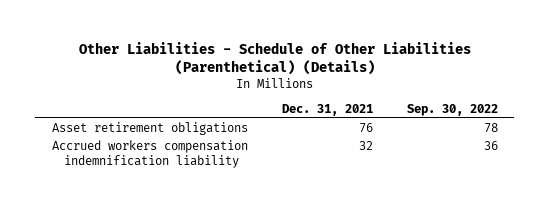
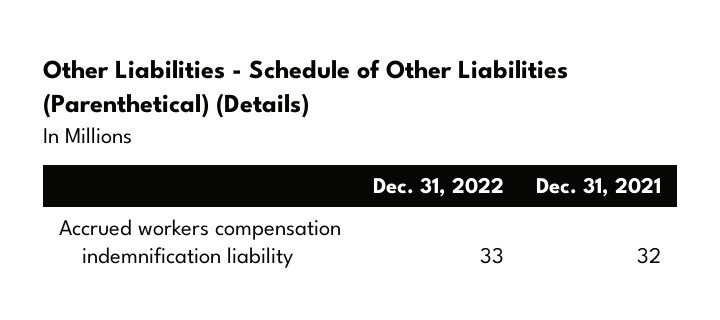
[406,103,498,116] Sep. 30, 2022 -> none
none -> [372,177,504,198] Dec. 31, 2022
[52,122,249,136] Asset retirement obligations -> none

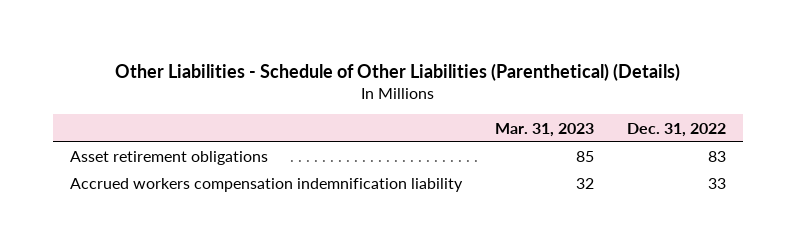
[536,177,662,198] Dec. 31, 2021 -> none
none -> [494,122,594,137] Mar. 31, 2023
none -> [69,151,268,166] Asset retirement obligations

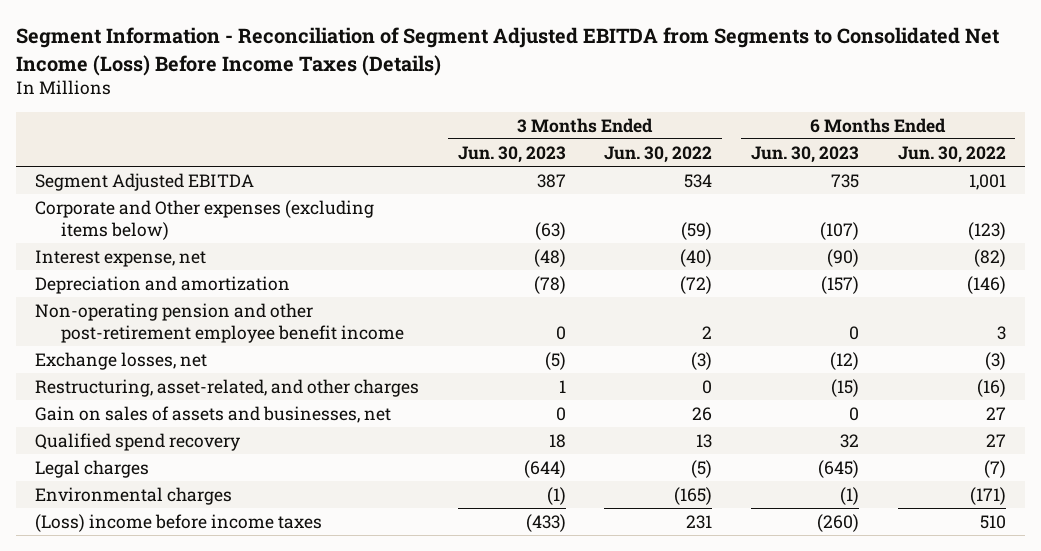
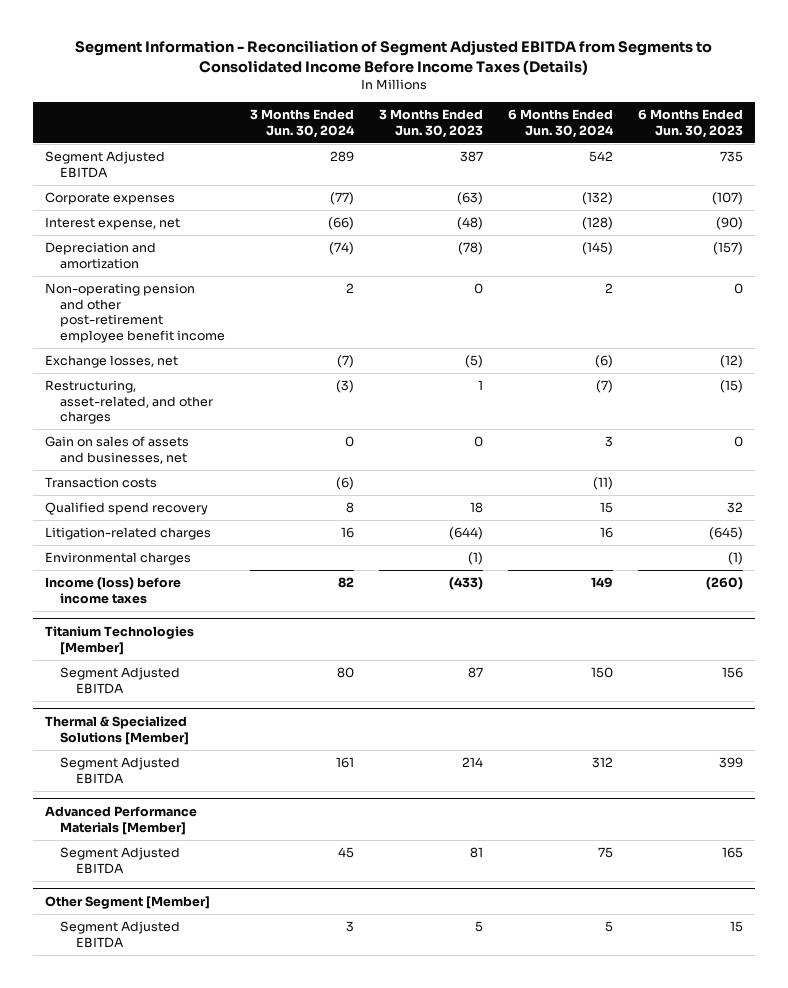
[15,27,999,76] Segment Information - Reconciliation of Segment Adjusted EBITDA from Segments to Consolidated Net Income (Loss) Before Income Taxes (Details) -> [74,40,712,76] Segment Information - Reconciliation of Segment Adjusted EBITDA from Segments to Consolidated Income Before Income Taxes (Details)
[604,145,713,163] Jun. 30, 2022 -> none
[897,145,1006,163] Jun. 30, 2022 -> none
none -> [250,109,356,138] 3 Months Ended Jun. 30, 2024
none -> [507,109,614,138] 6 Months Ended Jun. 30, 2024
[35,199,375,240] Corporate and Other expenses (excluding items below) -> [44,192,175,206] Corporate expenses
none -> [44,477,157,489] Transaction costs
[35,459,150,478] Legal charges -> [44,527,211,541] Litigation-related charges
[35,513,323,532] (Loss) income before income taxes -> [44,577,181,604] Income (loss) before income taxes
none -> [44,626,194,655] Titanium Technologies [Member]
none -> [60,667,181,694] Segment Adjusted EBITDA
none -> [44,716,190,745] Thermal & Specialized Solutions [Member]
none -> [60,757,181,784] Segment Adjusted EBITDA
none -> [44,806,197,835] Advanced Performance Materials [Member]
none -> [60,847,181,874] Segment Adjusted EBITDA
none -> [44,896,210,910] Other Segment [Member]
none -> [60,921,181,948] Segment Adjusted EBITDA

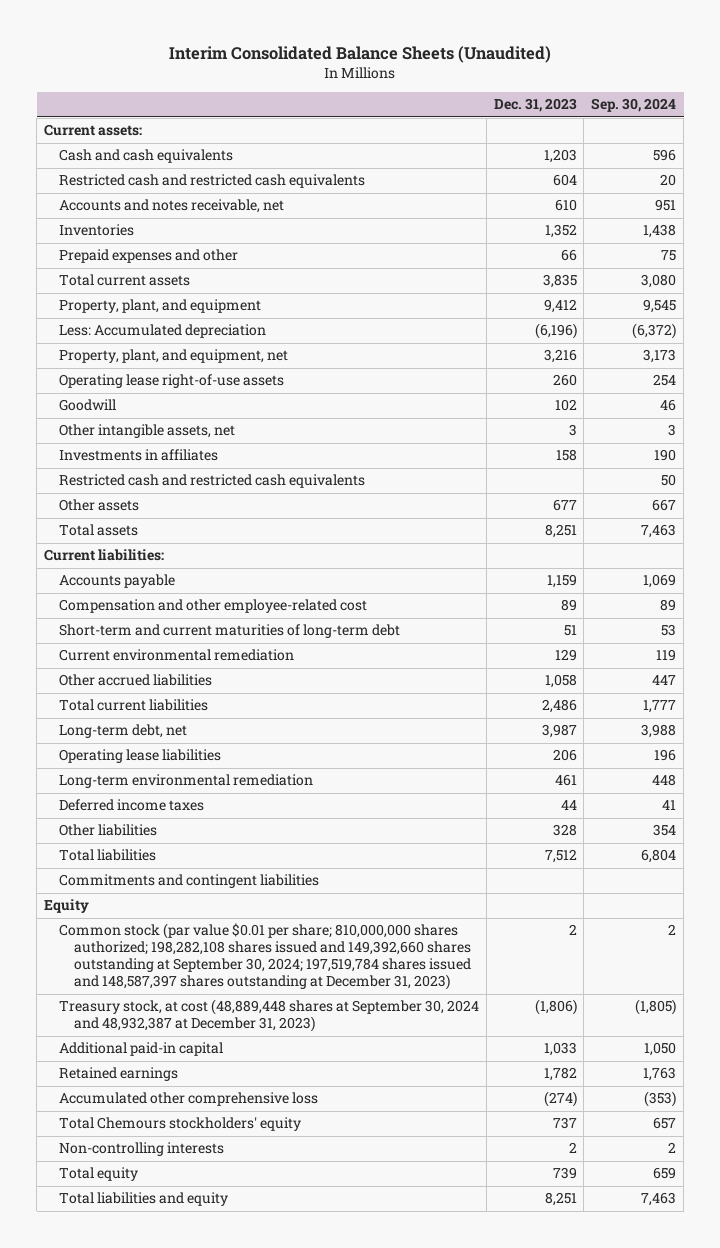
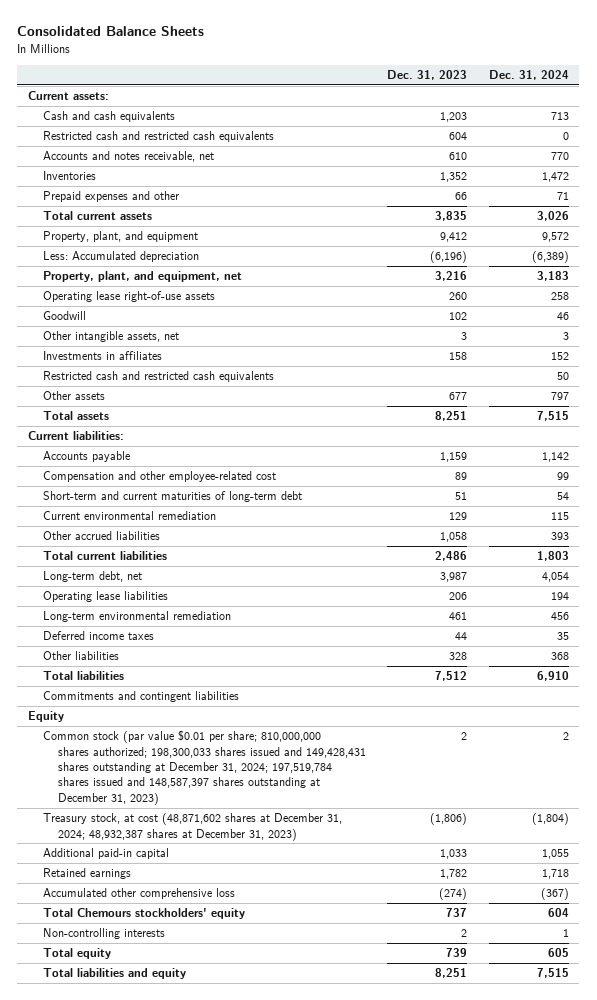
[169,45,552,63] Interim Consolidated Balance Sheets (Unaudited) -> [17,26,205,37] Consolidated Balance Sheets
[591,98,677,113] Sep. 30, 2024 -> none
none -> [488,70,569,81] Dec. 31, 2024
[58,923,471,991] Common stock (par value $0.01 per share; 810,000,000 shares authorized; 198,282,108 shares issued and 149,392,660 shares outstanding at September 30, 2024; 197,519,784 shares issued and 148,587,397 shares outstanding at December 31, 2023) -> [42,730,366,805] Common stock (par value $0.01 per share; 810,000,000 shares authorized; 198,300,033 shares issued and 149,428,431 shares outstanding at December 31, 2024; 197,519,784 shares issued and 148,587,397 shares outstanding at December 31, 2023)
[58,999,479,1033] Treasury stock, at cost (48,889,448 shares at September 30, 2024 and 48,932,387 at December 31, 2023) -> [42,813,342,841] Treasury stock, at cost (48,871,602 shares at December 31, 2024; 48,932,387 shares at December 31, 2023)

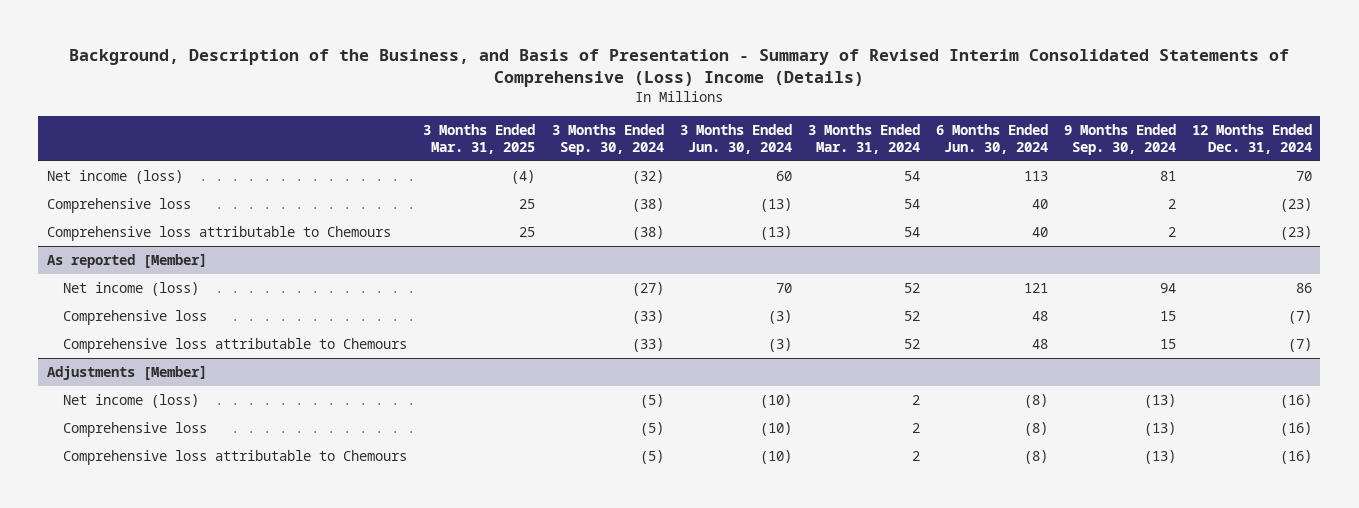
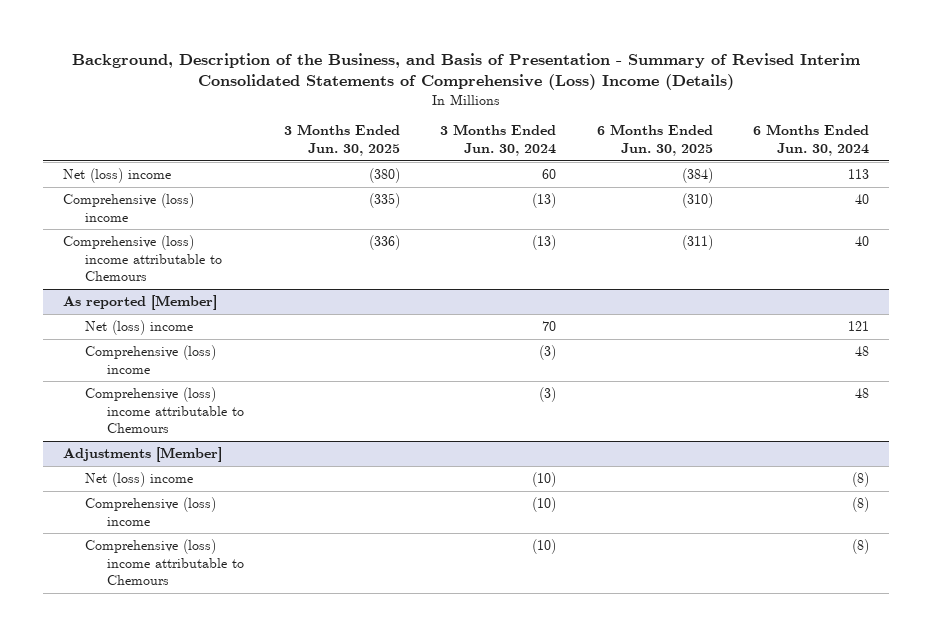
[423,124,536,154] 3 Months Ended Mar. 31, 2025 -> none
[551,124,664,155] 3 Months Ended Sep. 30, 2024 -> none
[807,124,920,154] 3 Months Ended Mar. 31, 2024 -> none
[1063,124,1176,155] 9 Months Ended Sep. 30, 2024 -> none
[1192,124,1313,154] 12 Months Ended Dec. 31, 2024 -> none
none -> [284,124,401,157] 3 Months Ended Jun. 30, 2025
none -> [596,124,713,157] 6 Months Ended Jun. 30, 2025
[46,169,183,184] Net income (loss) -> [63,168,172,184] Net (loss) income
[46,197,191,213] Comprehensive loss -> [63,193,195,222] Comprehensive (loss) income
[46,225,391,241] Comprehensive loss attributable to Chemours -> [63,235,223,282] Comprehensive (loss) income attributable to Chemours
[63,281,200,296] Net income (loss) -> [85,320,194,336] Net (loss) income
[63,309,208,325] Comprehensive loss -> [85,345,217,374] Comprehensive (loss) income
[63,337,408,353] Comprehensive loss attributable to Chemours -> [85,387,244,434] Comprehensive (loss) income attributable to Chemours
[63,393,200,408] Net income (loss) -> [85,472,194,488] Net (loss) income
[63,421,208,437] Comprehensive loss -> [85,497,217,526] Comprehensive (loss) income
[63,449,408,465] Comprehensive loss attributable to Chemours -> [85,539,244,586] Comprehensive (loss) income attributable to Chemours

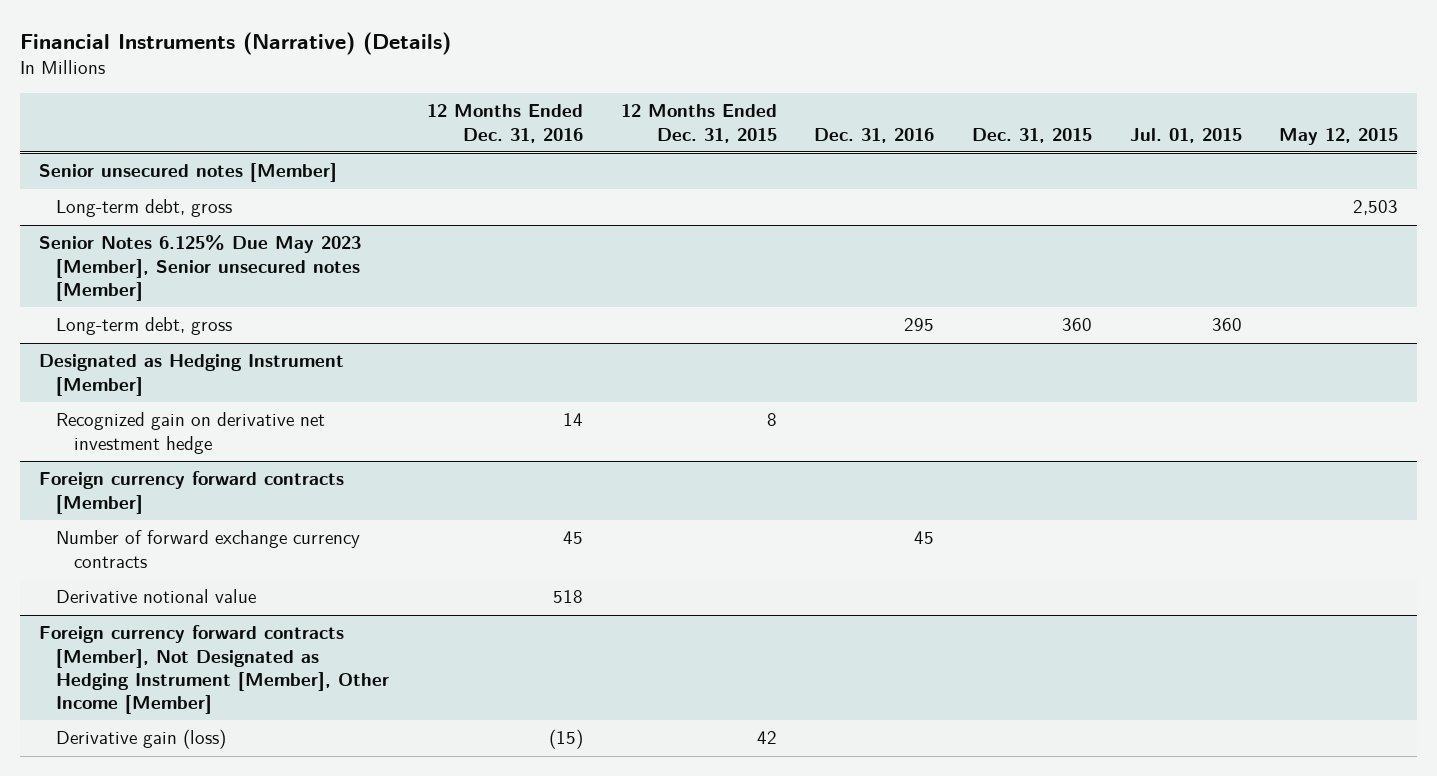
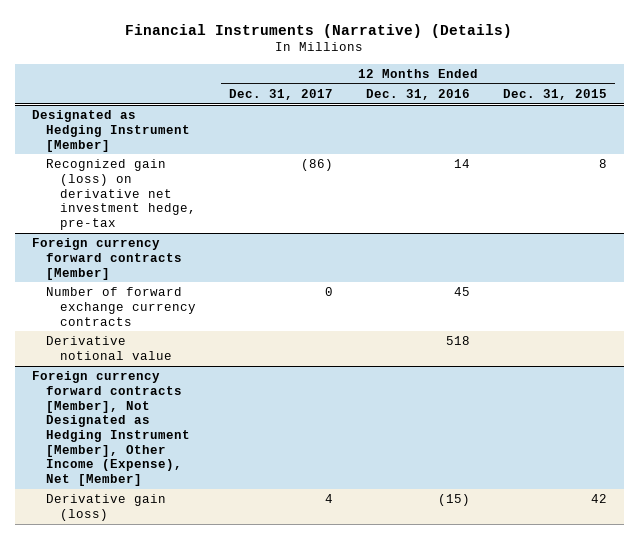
[814,127,935,143] Dec. 31, 2016 -> none
[971,127,1092,143] Dec. 31, 2015 -> none
[1129,127,1242,143] Jul. 01, 2015 -> none
[1279,127,1399,145] May 12, 2015 -> none
none -> [229,88,334,100] Dec. 31, 2017
[38,163,337,183] Senior unsecured notes [Member] -> none
[56,199,233,218] Long-term debt, gross -> none
[38,235,361,301] Senior Notes 6.125% Due May 2023 [Member], Senior unsecured notes [Member] -> none
[56,317,233,336] Long-term debt, gross -> none
[56,412,326,454] Recognized gain on derivative net investment hedge -> [45,159,197,230] Recognized gain (loss) on derivative net investment hedge, pre-tax
[38,625,390,715] Foreign currency forward contracts [Member], Not Designated as Hedging Instrument [Member], Other Income [Member] -> [31,371,190,487] Foreign currency forward contracts [Member], Not Designated as Hedging Instrument [Member], Other Income (Expense), Net [Member]

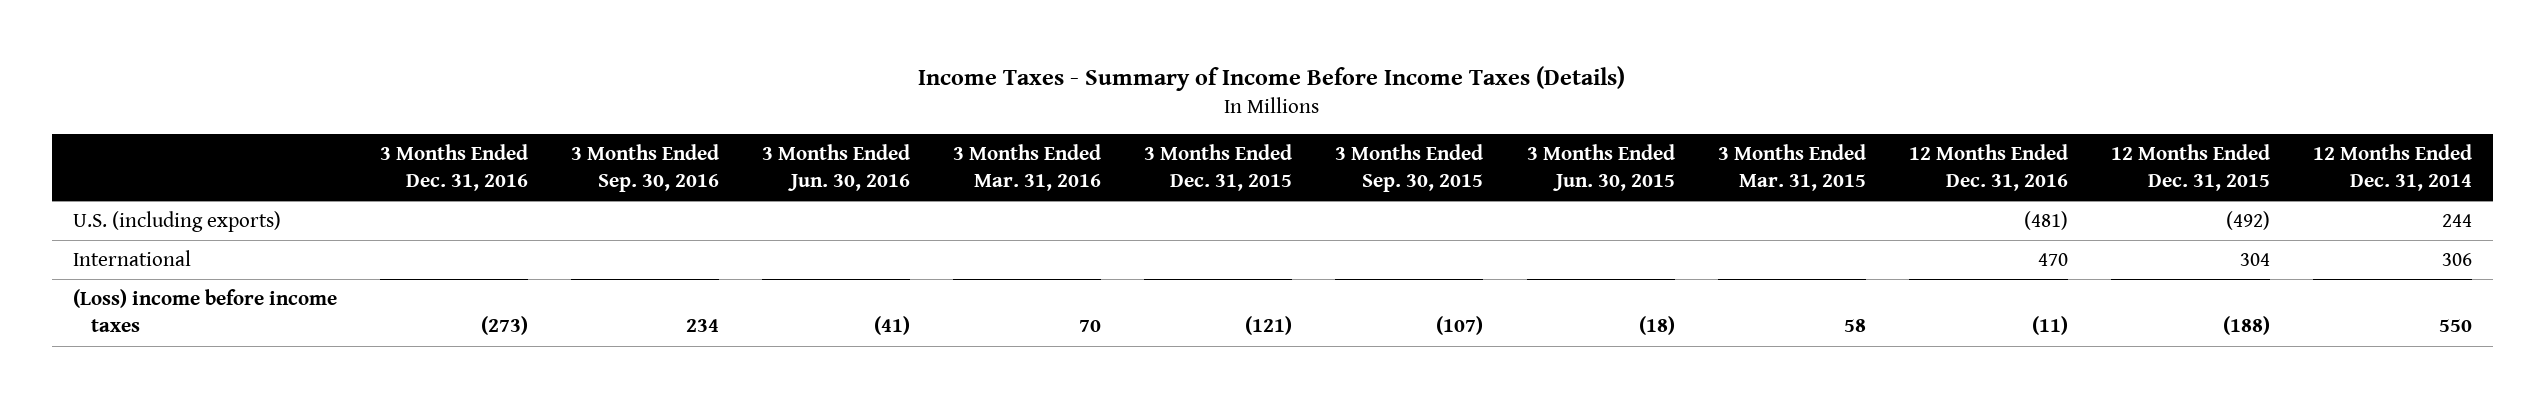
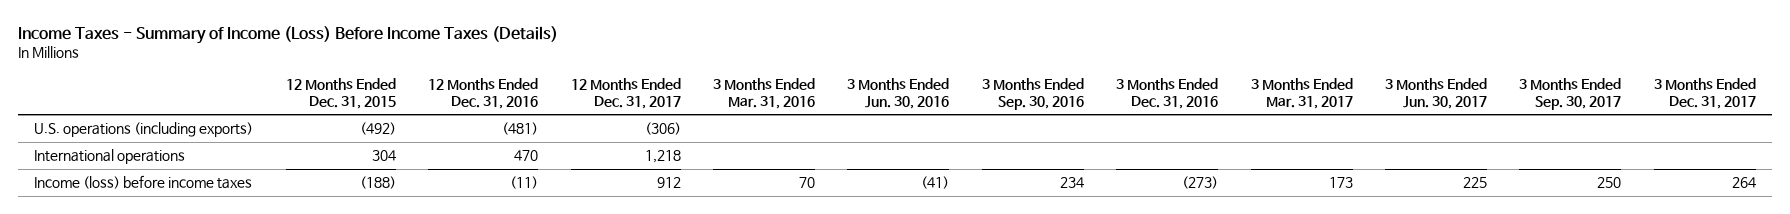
[918,65,1626,91] Income Taxes - Summary of Income Before Income Taxes (Details) -> [18,25,559,44] Income Taxes - Summary of Income (Loss) Before Income Taxes (Details)
[1144,144,1293,192] 3 Months Ended Dec. 31, 2015 -> none
[1335,144,1484,193] 3 Months Ended Sep. 30, 2015 -> none
[1526,144,1675,192] 3 Months Ended Jun. 30, 2015 -> none
[1717,144,1866,192] 3 Months Ended Mar. 31, 2015 -> none
[2312,144,2472,192] 12 Months Ended Dec. 31, 2014 -> none
none -> [570,77,681,109] 12 Months Ended Dec. 31, 2017
none -> [1250,77,1353,109] 3 Months Ended Mar. 31, 2017
none -> [1384,77,1487,109] 3 Months Ended Jun. 30, 2017
none -> [1519,77,1622,110] 3 Months Ended Sep. 30, 2017
none -> [1653,77,1756,109] 3 Months Ended Dec. 31, 2017
[73,211,282,233] U.S. (including exports) -> [34,122,254,138] U.S. operations (including exports)
[73,250,192,267] International -> [34,149,186,165] International operations
[73,289,338,333] (Loss) income before income taxes -> [34,175,253,190] Income (loss) before income taxes

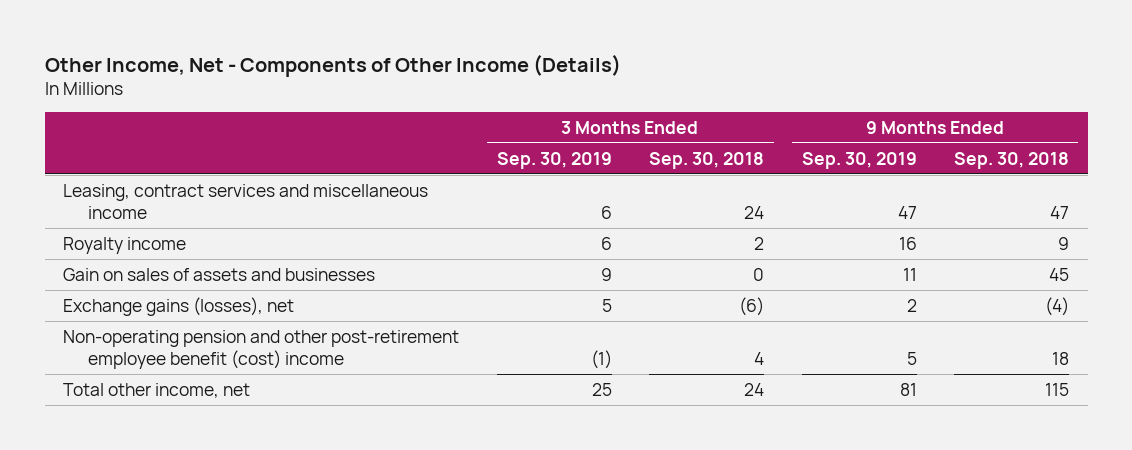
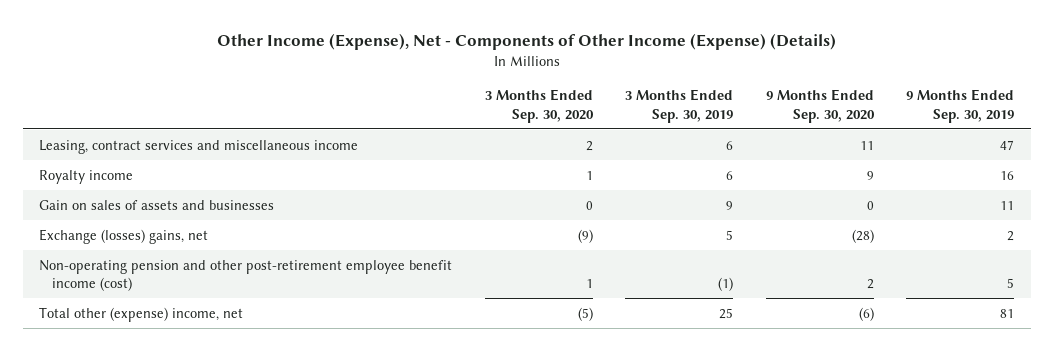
[44,53,621,77] Other Income, Net - Components of Other Income (Details) -> [216,32,836,50] Other Income (Expense), Net - Components of Other Income (Expense) (Details)
[649,151,765,169] Sep. 30, 2018 -> none
[954,151,1070,169] Sep. 30, 2018 -> none
none -> [484,89,594,123] 3 Months Ended Sep. 30, 2020
none -> [765,89,875,123] 9 Months Ended Sep. 30, 2020
[63,296,295,316] Exchange gains (losses), net -> [39,228,209,244] Exchange (losses) gains, net
[63,329,460,369] Non-operating pension and other post-retirement employee benefit (cost) income -> [39,259,453,292] Non-operating pension and other post-retirement employee benefit income (cost)
[63,382,251,398] Total other income, net -> [39,306,244,322] Total other (expense) income, net

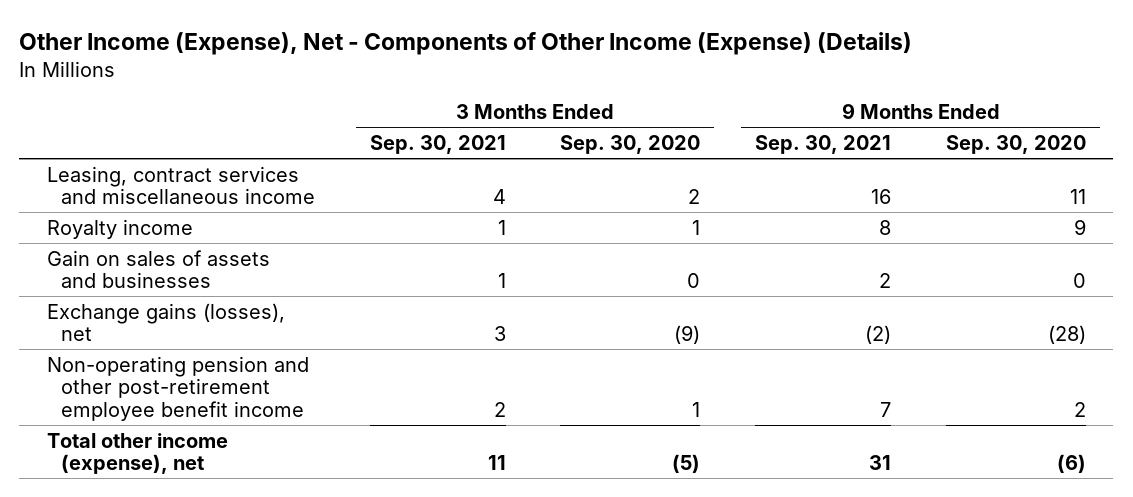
[625,89,734,123] 3 Months Ended Sep. 30, 2019 -> none
[906,89,1015,123] 9 Months Ended Sep. 30, 2019 -> none
none -> [369,134,506,154] Sep. 30, 2021
none -> [755,134,892,154] Sep. 30, 2021
[39,228,209,244] Exchange (losses) gains, net -> [46,302,285,342] Exchange gains (losses), net
[39,259,453,292] Non-operating pension and other post-retirement employee benefit income (cost) -> [46,355,309,422] Non-operating pension and other post-retirement employee benefit income
[39,306,244,322] Total other (expense) income, net -> [46,432,228,475] Total other income (expense), net

